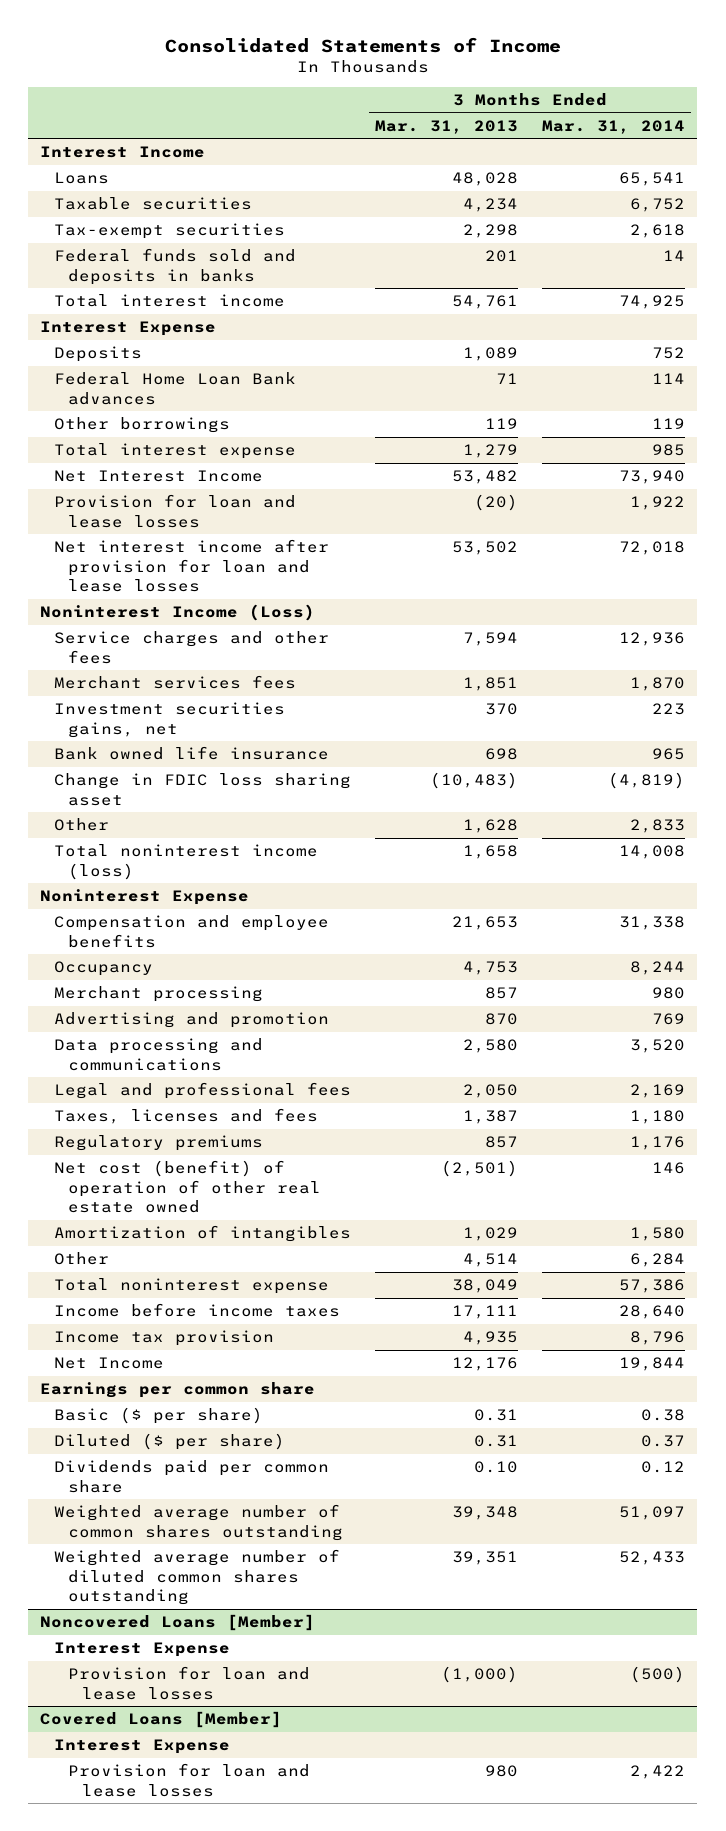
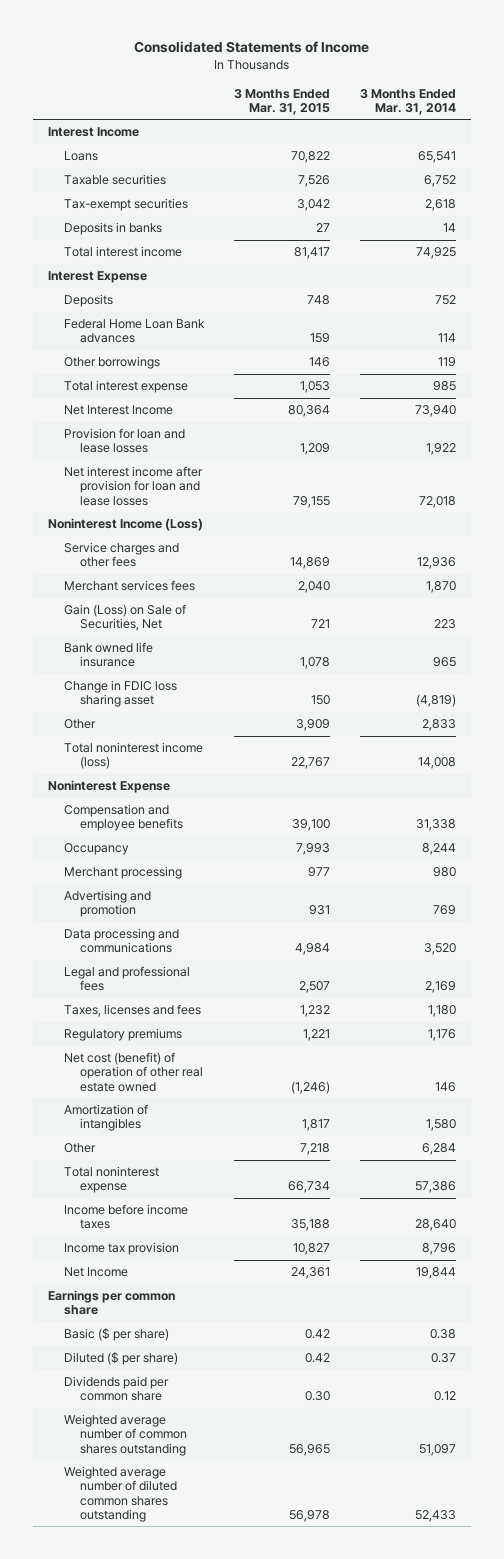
[375,119,519,134] Mar. 31, 2013 -> none
none -> [234,88,331,115] 3 Months Ended Mar. 31, 2015
[54,248,297,285] Federal funds sold and deposits in banks -> none
none -> [63,222,162,236] Deposits in banks
[54,702,286,738] Investment securities gains, net -> [63,604,186,632] Gain (Loss) on Sale of Securities, Net
[40,1614,316,1632] Noncovered Loans [Member] -> none
[54,1642,231,1658] Interest Expense -> none
[67,1666,310,1700] Provision for loan and lease losses -> none
[40,1711,283,1729] Covered Loans [Member] -> none
[54,1739,231,1755] Interest Expense -> none
[67,1763,310,1797] Provision for loan and lease losses -> none

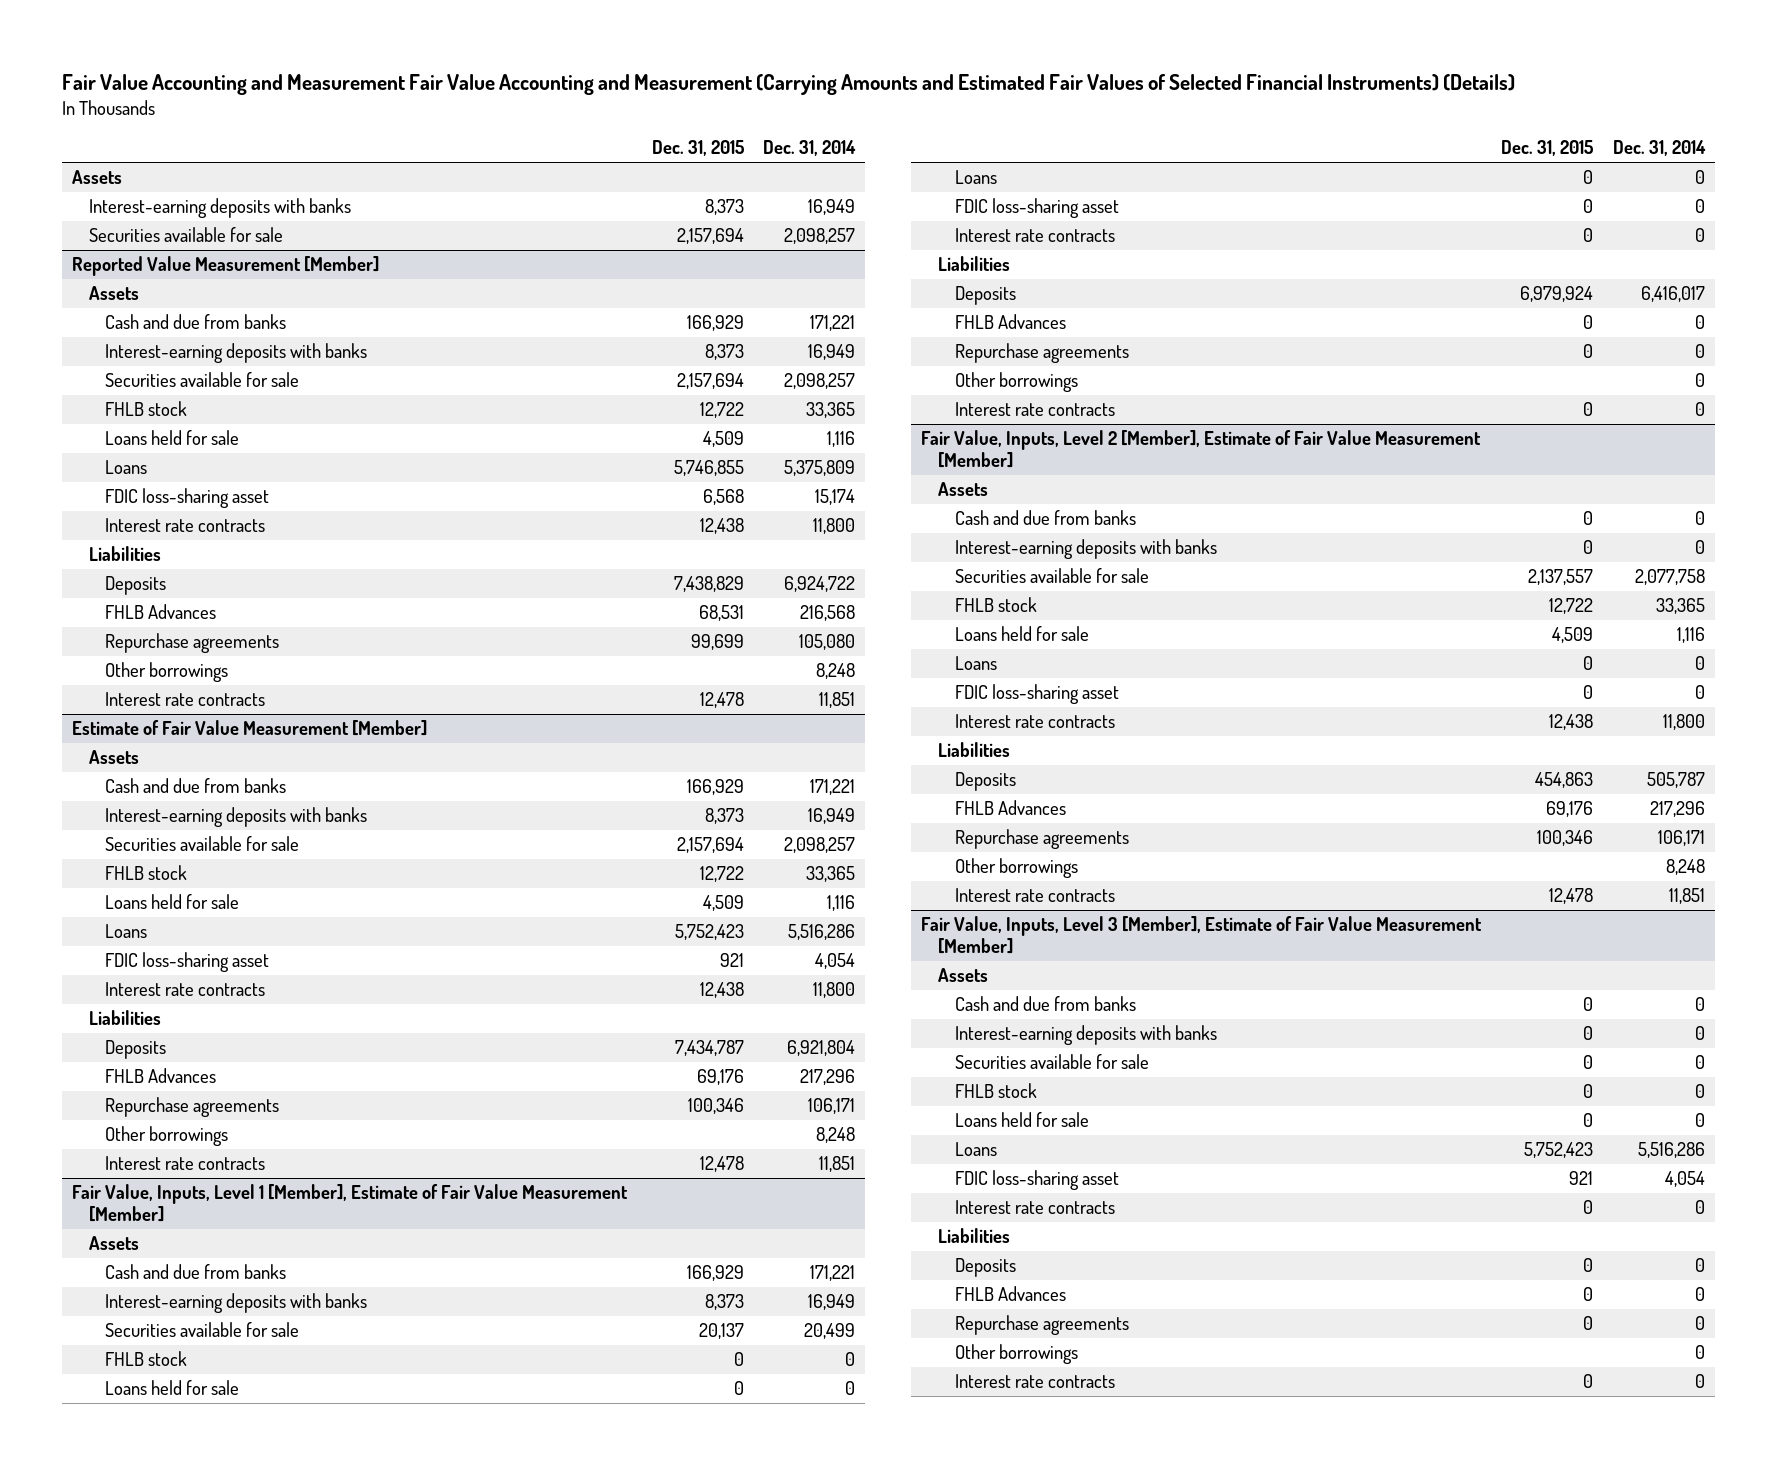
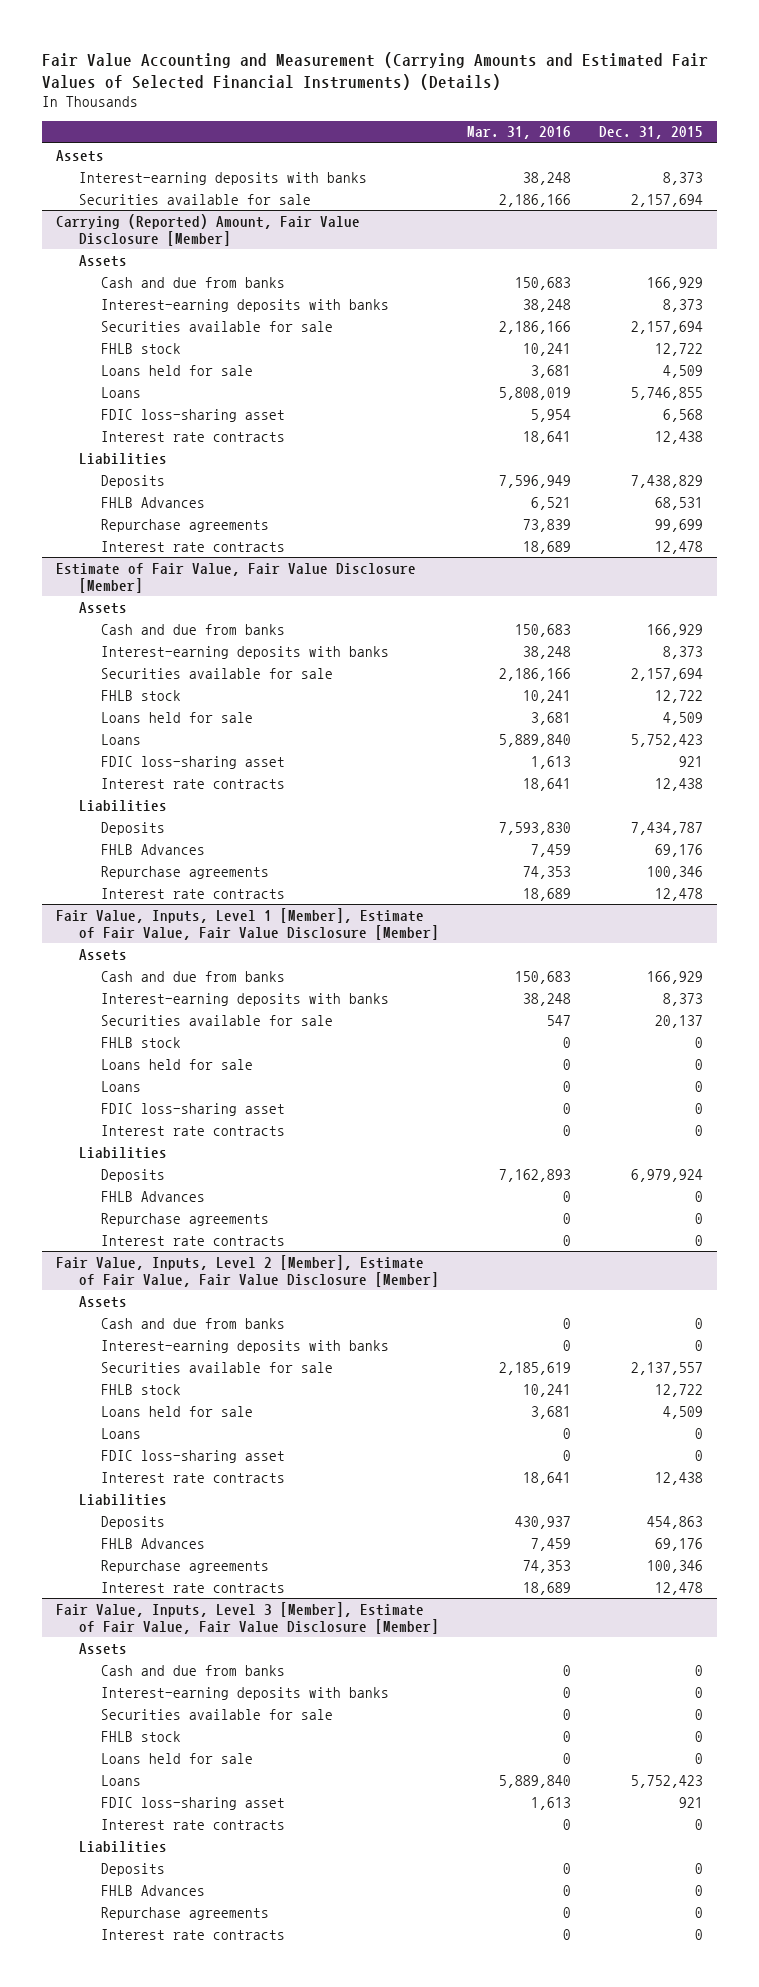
[61,74,1515,96] Fair Value Accounting and Measurement Fair Value Accounting and Measurement (Carrying Amounts and Estimated Fair Values of Selected Financial Instruments) (Details) -> [42,51,709,90] Fair Value Accounting and Measurement (Carrying Amounts and Estimated Fair Values of Selected Financial Instruments) (Details)
[763,140,857,157] Dec. 31, 2014 -> none
none -> [466,126,571,140] Mar. 31, 2016
[71,256,379,277] Reported Value Measurement [Member] -> [56,213,361,246] Carrying (Reported) Amount, Fair Value Disclosure [Member]
[105,662,229,683] Other borrowings -> none
[71,720,427,737] Estimate of Fair Value Measurement [Member] -> [56,562,417,593] Estimate of Fair Value, Fair Value Disclosure [Member]
[105,1126,229,1147] Other borrowings -> none
[71,1184,628,1222] Fair Value, Inputs, Level 1 [Member], Estimate of Fair Value Measurement [Member] -> [56,907,439,940] Fair Value, Inputs, Level 1 [Member], Estimate of Fair Value, Fair Value Disclosure [Member]
[955,372,1079,393] Other borrowings -> none
[921,430,1482,468] Fair Value, Inputs, Level 2 [Member], Estimate of Fair Value Measurement [Member] -> [56,1254,439,1287] Fair Value, Inputs, Level 2 [Member], Estimate of Fair Value, Fair Value Disclosure [Member]
[955,858,1079,879] Other borrowings -> none
[921,916,1483,954] Fair Value, Inputs, Level 3 [Member], Estimate of Fair Value Measurement [Member] -> [56,1601,439,1634] Fair Value, Inputs, Level 3 [Member], Estimate of Fair Value, Fair Value Disclosure [Member]
[955,1344,1079,1365] Other borrowings -> none

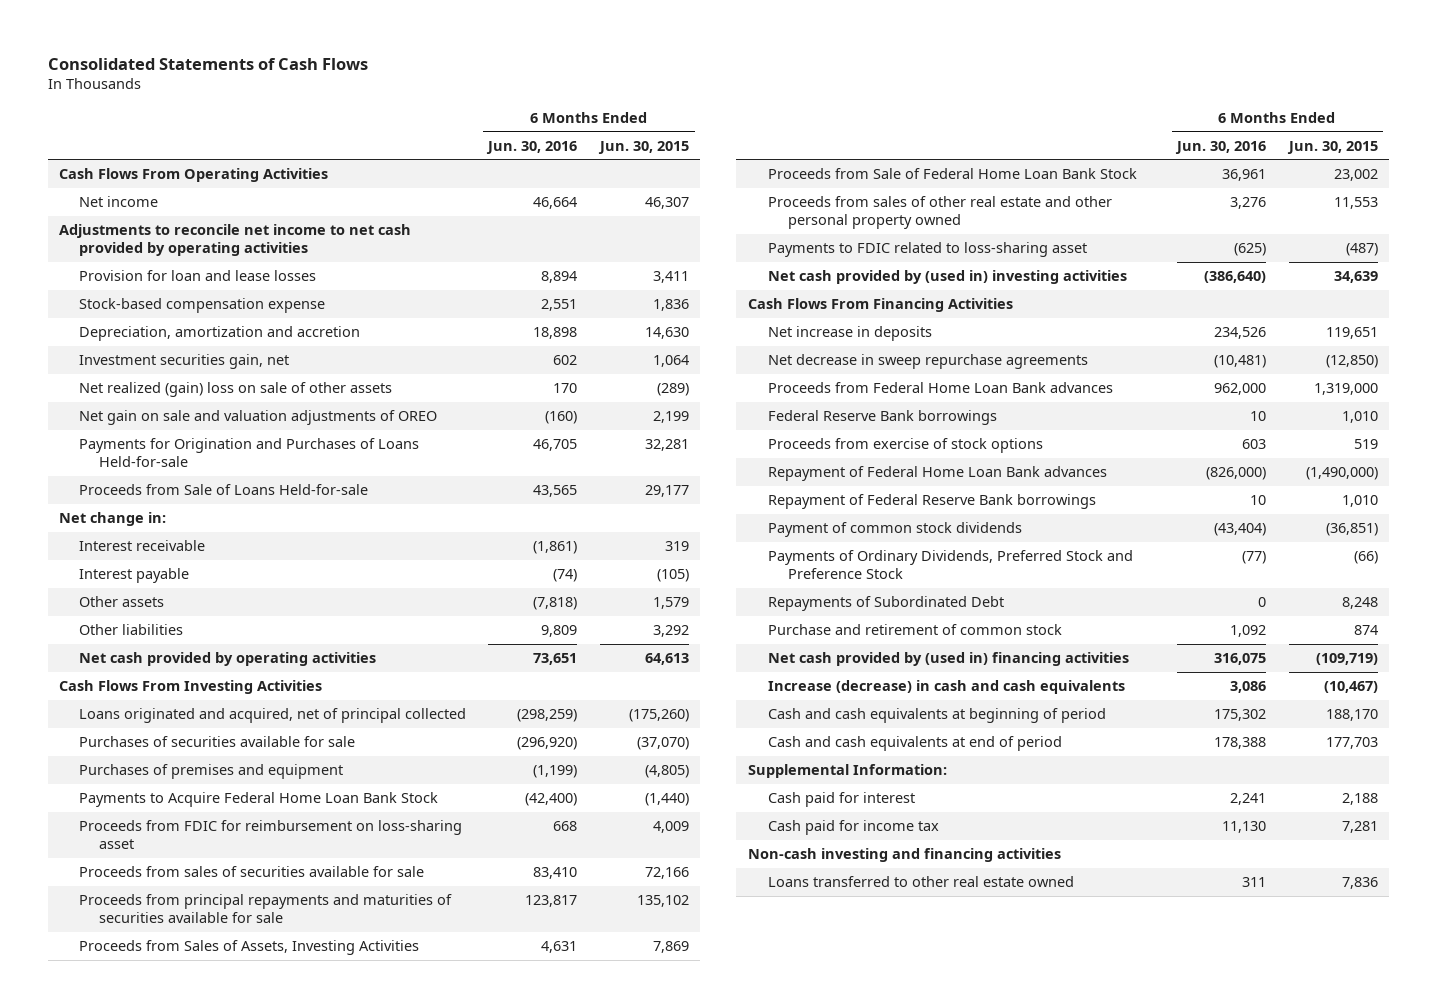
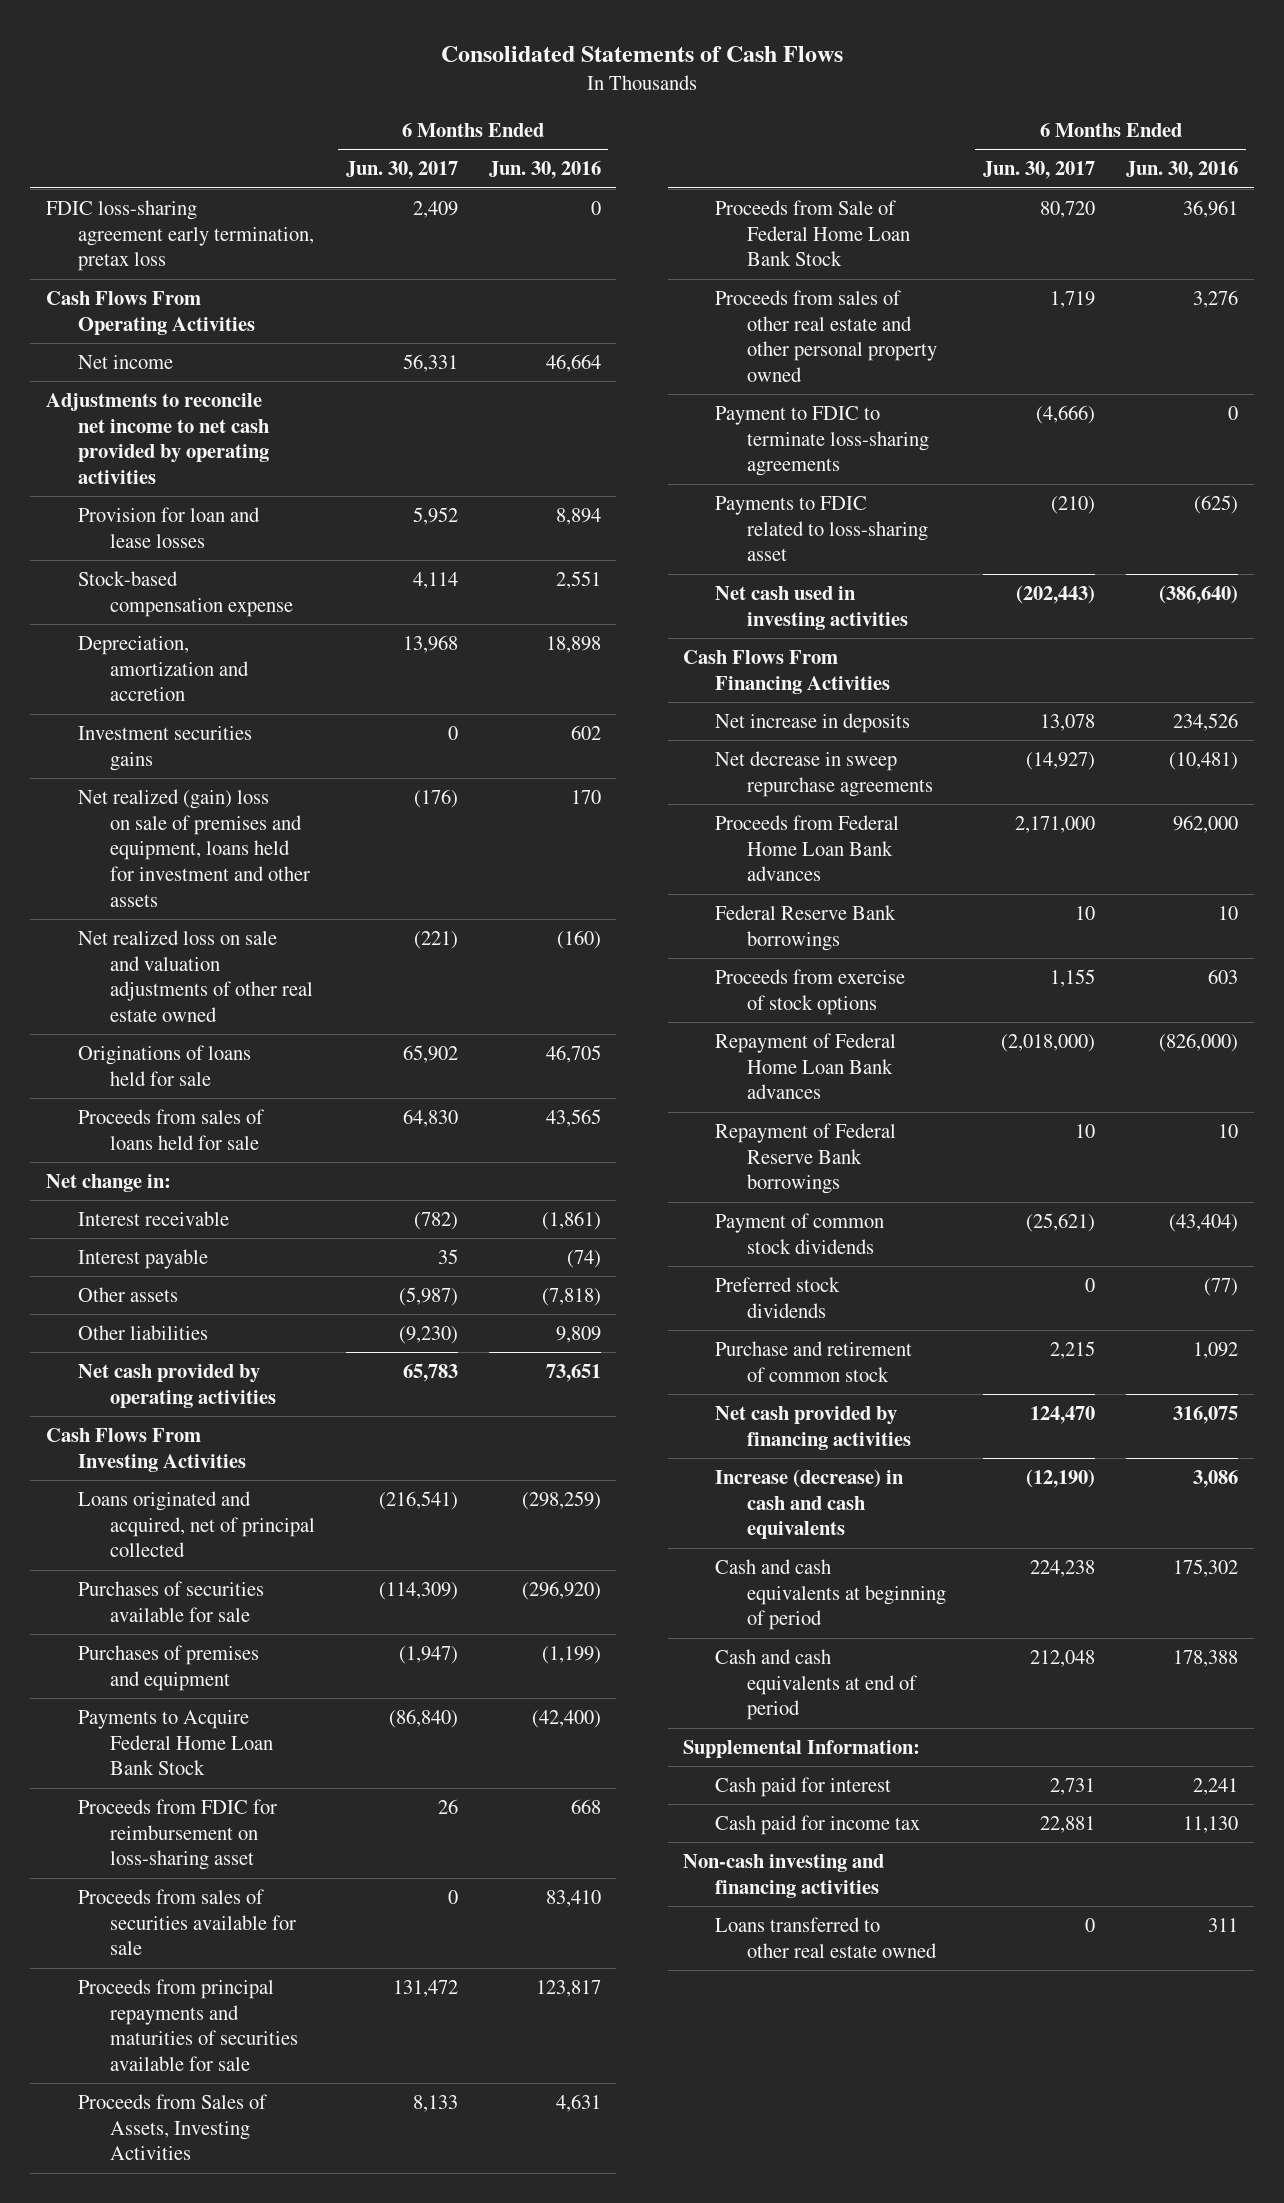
[598,140,690,154] Jun. 30, 2015 -> none
none -> [345,161,458,180] Jun. 30, 2017
none -> [45,200,314,272] FDIC loss-sharing agreement early termination, pretax loss
[78,354,289,370] Investment securities gain, net -> [77,726,252,771] Investment securities gains
[78,382,392,398] Net realized (gain) loss on sale of other assets -> [77,789,310,907] Net realized (gain) loss on sale of premises and equipment, loans held for investment and other assets
[78,410,437,426] Net gain on sale and valuation adjustments of OREO -> [77,930,313,1022] Net realized loss on sale and valuation adjustments of other real estate owned
[78,438,419,468] Payments for Origination and Purchases of Loans Held-for-sale -> [77,1045,251,1086] Originations of loans held for sale
[78,484,368,496] Proceeds from Sale of Loans Held-for-sale -> [77,1109,264,1150] Proceeds from sales of loans held for sale
none -> [715,406,930,477] Payment to FDIC to terminate loss-sharing agreements
[767,270,1127,285] Net cash provided by (used in) investing activities -> [715,586,909,630] Net cash used in investing activities
[767,596,1004,612] Repayments of Subordinated Debt -> none
[767,550,1133,580] Payments of Ordinary Dividends, Preferred Stock and Preference Stock -> [715,1277,841,1318] Preferred stock dividends
[767,652,1129,667] Net cash provided by (used in) financing activities -> [715,1406,912,1450] Net cash provided by financing activities

